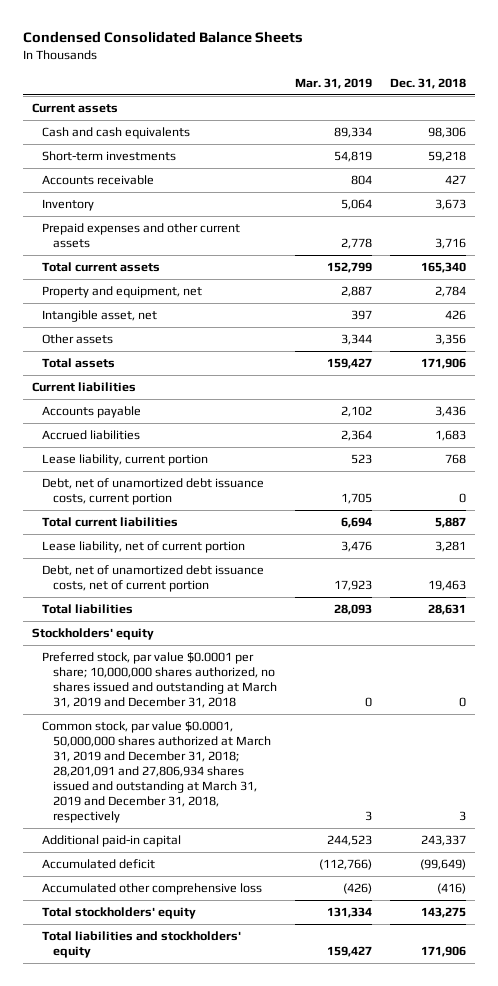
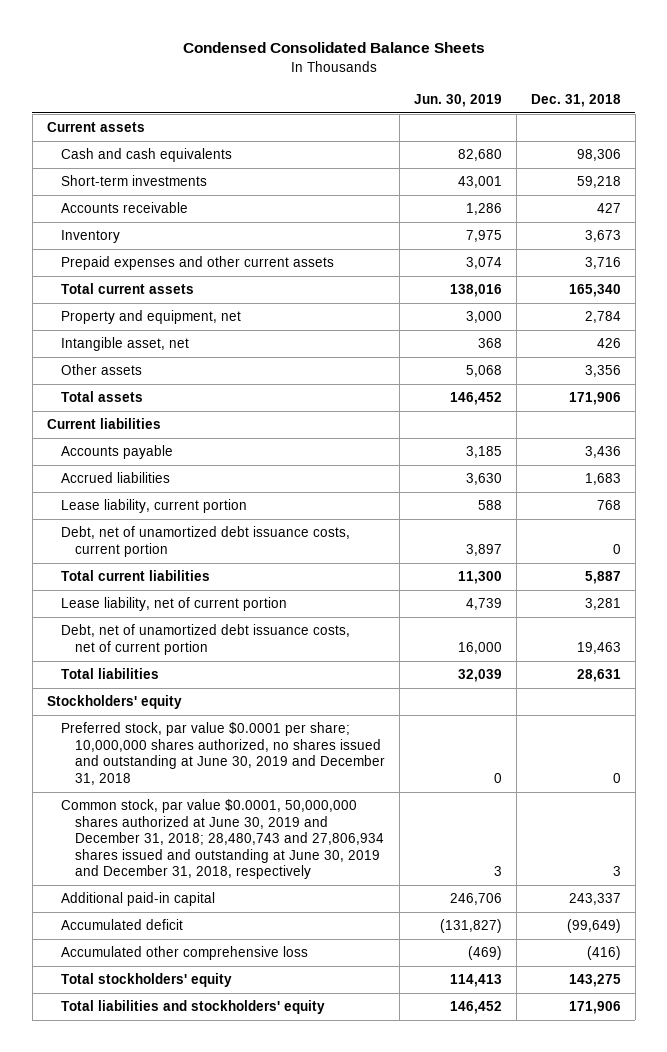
[294,78,372,90] Mar. 31, 2019 -> none
none -> [413,94,502,108] Jun. 30, 2019
[42,651,277,709] Preferred stock, par value $0.0001 per share; 10,000,000 shares authorized, no shares issued and outstanding at March 31, 2019 and December 31, 2018 -> [60,722,386,785] Preferred stock, par value $0.0001 per share; 10,000,000 shares authorized, no shares issued and outstanding at June 30, 2019 and December 31, 2018
[42,720,271,824] Common stock, par value $0.0001, 50,000,000 shares authorized at March 31, 2019 and December 31, 2018; 28,201,091 and 27,806,934 shares issued and outstanding at March 31, 2019 and December 31, 2018, respectively -> [60,799,385,880] Common stock, par value $0.0001, 50,000,000 shares authorized at June 30, 2019 and December 31, 2018; 28,480,743 and 27,806,934 shares issued and outstanding at June 30, 2019 and December 31, 2018, respectively

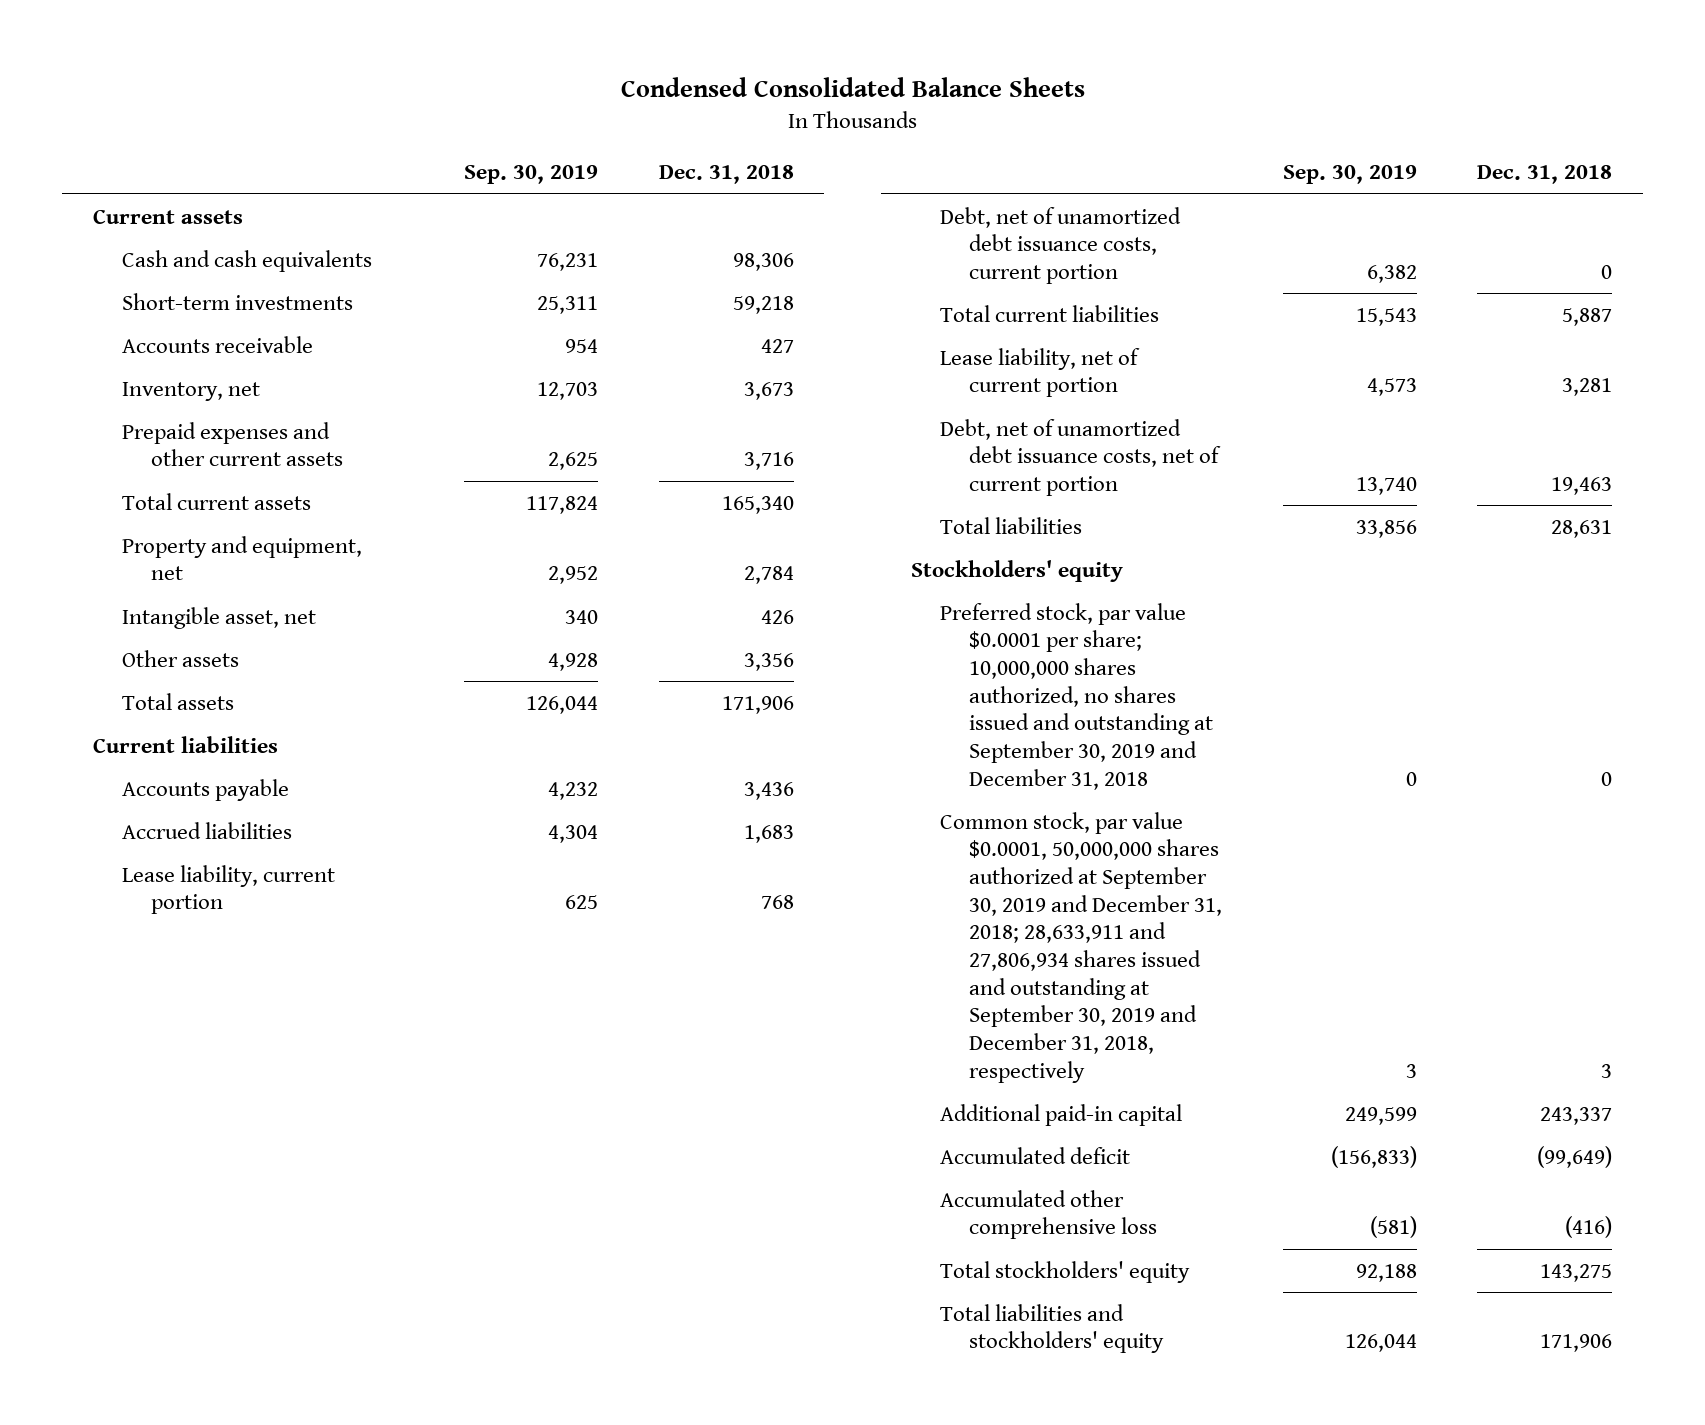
[413,94,502,108] Jun. 30, 2019 -> none
none -> [464,165,599,185] Sep. 30, 2019
[60,230,120,244] Inventory -> [121,381,260,401] Inventory, net
[60,722,386,785] Preferred stock, par value $0.0001 per share; 10,000,000 shares authorized, no shares issued and outstanding at June 30, 2019 and December 31, 2018 -> [940,602,1214,790] Preferred stock, par value $0.0001 per share; 10,000,000 shares authorized, no shares issued and outstanding at September 30, 2019 and December 31, 2018
[60,799,385,880] Common stock, par value $0.0001, 50,000,000 shares authorized at June 30, 2019 and December 31, 2018; 28,480,743 and 27,806,934 shares issued and outstanding at June 30, 2019 and December 31, 2018, respectively -> [940,811,1223,1083] Common stock, par value $0.0001, 50,000,000 shares authorized at September 30, 2019 and December 31, 2018; 28,633,911 and 27,806,934 shares issued and outstanding at September 30, 2019 and December 31, 2018, respectively

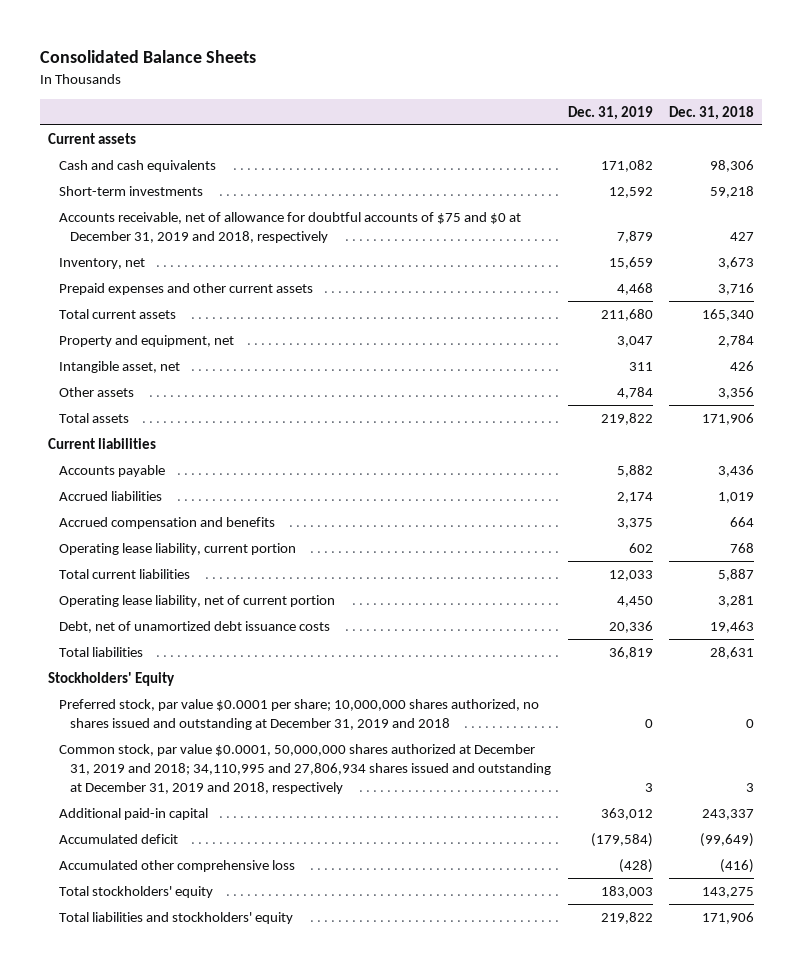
[620,77,1085,98] Condensed Consolidated Balance Sheets -> [39,50,256,64] Consolidated Balance Sheets
[464,165,599,185] Sep. 30, 2019 -> none
none -> [567,105,653,120] Dec. 31, 2019
[121,335,313,353] Accounts receivable -> [59,212,522,244] Accounts receivable, net of allowance for doubtful accounts of $75 and $0 at December 31, 2019 and 2018, respectively
[940,206,1182,284] Debt, net of unamortized debt issuance costs, current portion -> none
[744,824,795,843] 1,683 -> [717,492,754,504] 1,019
none -> [59,517,276,530] Accrued compensation and benefits
[121,864,335,915] Lease liability, current portion -> [59,543,297,556] Operating lease liability, current portion
[940,347,1141,398] Lease liability, net of current portion -> [59,595,336,608] Operating lease liability, net of current portion
[940,418,1222,496] Debt, net of unamortized debt issuance costs, net of current portion -> [59,621,331,634] Debt, net of unamortized debt issuance costs
[911,559,1124,582] Stockholders' equity -> [47,672,175,687] Stockholders' Equity
[940,602,1214,790] Preferred stock, par value $0.0001 per share; 10,000,000 shares authorized, no shares issued and outstanding at September 30, 2019 and December 31, 2018 -> [59,699,540,731] Preferred stock, par value $0.0001 per share; 10,000,000 shares authorized, no shares issued and outstanding at December 31, 2019 and 2018
[940,811,1223,1083] Common stock, par value $0.0001, 50,000,000 shares authorized at September 30, 2019 and December 31, 2018; 28,633,911 and 27,806,934 shares issued and outstanding at September 30, 2019 and December 31, 2018, respectively -> [59,744,552,795] Common stock, par value $0.0001, 50,000,000 shares authorized at December 31, 2019 and 2018; 34,110,995 and 27,806,934 shares issued and outstanding at December 31, 2019 and 2018, respectively

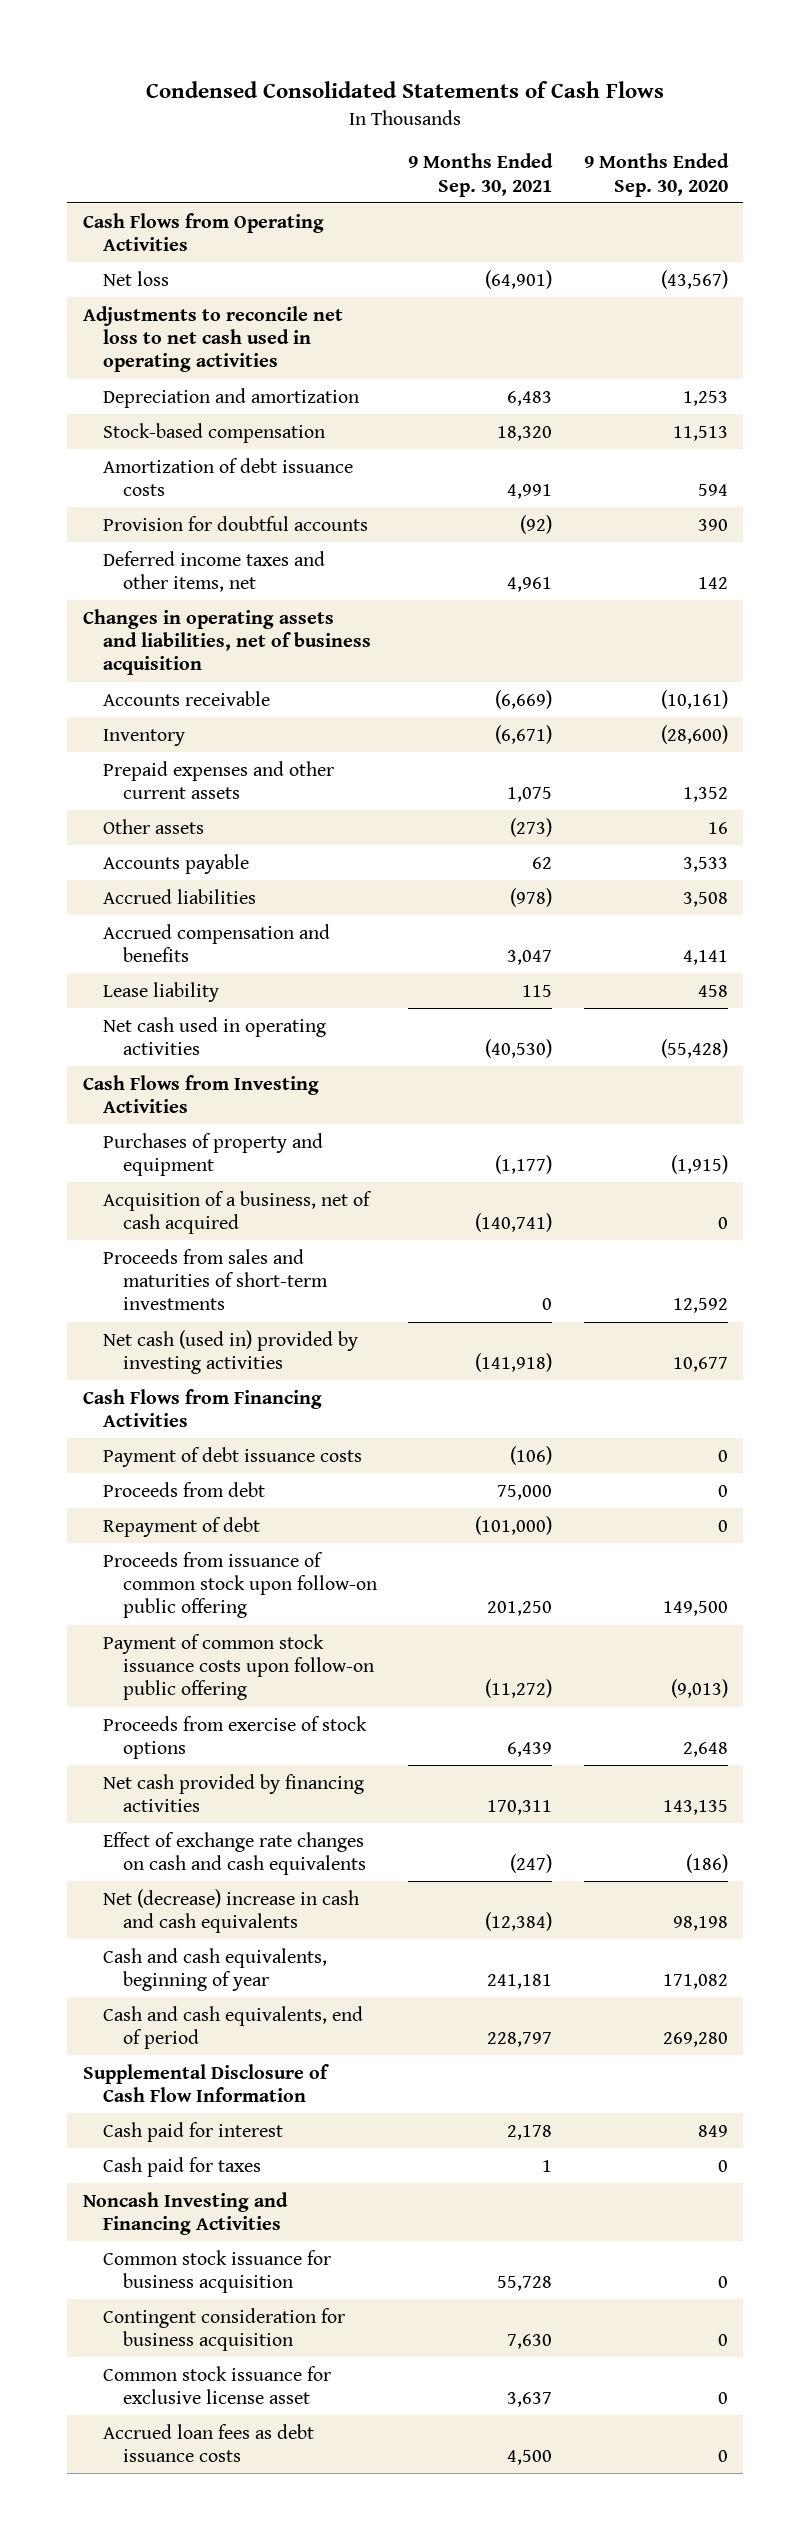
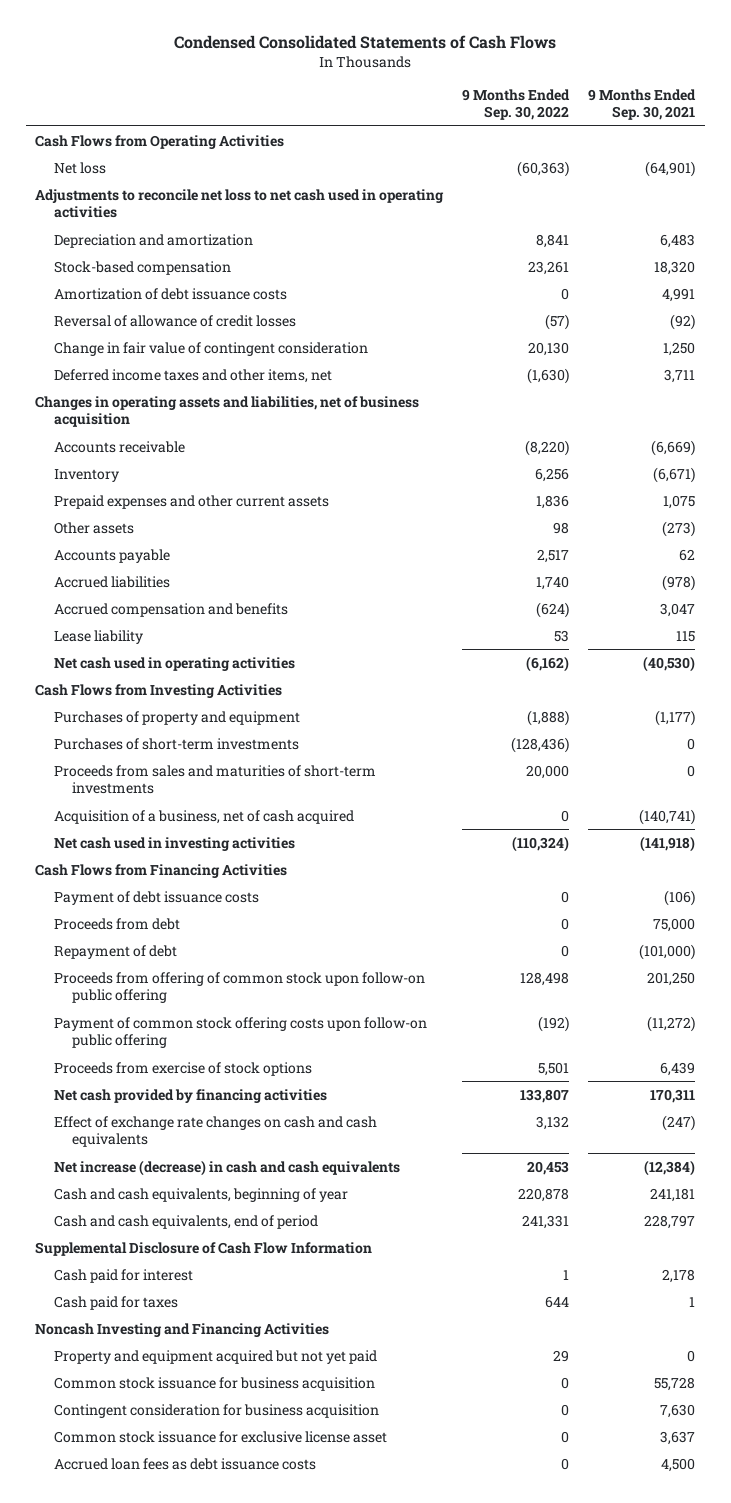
[583,153,729,197] 9 Months Ended Sep. 30, 2020 -> none
none -> [462,88,571,121] 9 Months Ended Sep. 30, 2022
[102,515,368,531] Provision for doubtful accounts -> [53,314,296,327] Reversal of allowance of credit losses
none -> [53,341,368,356] Change in fair value of contingent consideration
[507,576,553,592] 4,961 -> [664,368,696,383] 3,711
none -> [53,737,299,750] Purchases of short-term investments
[102,1190,372,1234] Acquisition of a business, net of cash acquired -> [53,809,354,824] Acquisition of a business, net of cash acquired
[102,1329,358,1374] Net cash (used in) provided by investing activities -> [53,836,295,851] Net cash used in investing activities
[102,1551,377,1619] Proceeds from issuance of common stock upon follow-on public offering -> [53,971,425,1004] Proceeds from offering of common stock upon follow-on public offering
[102,1633,374,1701] Payment of common stock issuance costs upon follow-on public offering -> [53,1016,427,1049] Payment of common stock offering costs upon follow-on public offering
[102,1888,359,1933] Net (decrease) increase in cash and cash equivalents -> [53,1159,400,1176] Net increase (decrease) in cash and cash equivalents
none -> [53,1349,377,1364] Property and equipment acquired but not yet paid

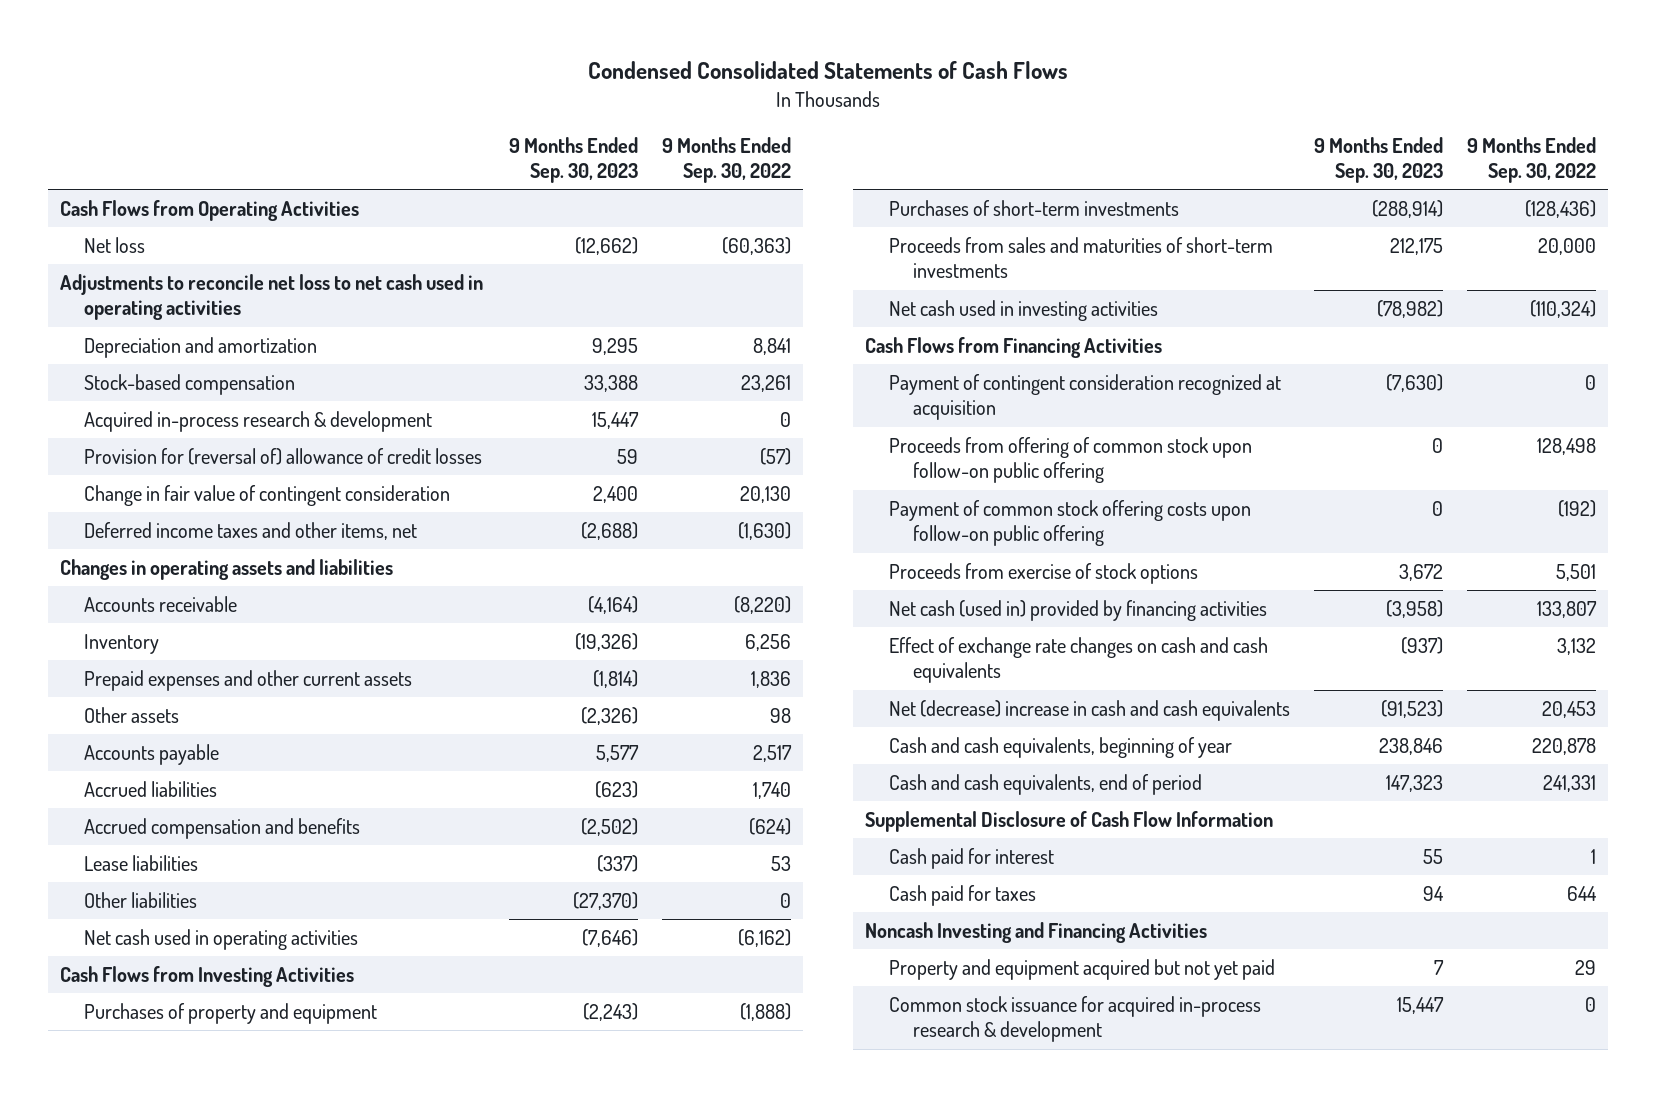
[588,88,697,121] 9 Months Ended Sep. 30, 2021 -> none
none -> [508,136,638,184] 9 Months Ended Sep. 30, 2023
[53,287,287,300] Amortization of debt issuance costs -> none
none -> [83,410,432,432] Acquired in-process research & development
[53,314,296,327] Reversal of allowance of credit losses -> [83,447,482,465] Provision for (reversal of) allowance of credit losses
[35,395,420,428] Changes in operating assets and liabilities, net of business acquisition -> [60,558,394,580] Changes in operating assets and liabilities
[53,629,143,644] Lease liability -> [83,854,198,871] Lease liabilities
none -> [83,891,197,908] Other liabilities
[53,809,354,824] Acquisition of a business, net of cash acquired -> none
[53,890,259,905] Payment of debt issuance costs -> none
[53,917,180,930] Proceeds from debt -> none
[53,944,177,959] Repayment of debt -> none
none -> [889,373,1282,421] Payment of contingent consideration recognized at acquisition
[53,1088,327,1103] Net cash provided by financing activities -> [889,599,1268,621] Net cash (used in) provided by financing activities
[53,1159,400,1176] Net increase (decrease) in cash and cash equivalents -> [889,699,1291,721] Net (decrease) increase in cash and cash equivalents
[53,1403,379,1418] Contingent consideration for business acquisition -> none
[53,1430,387,1443] Common stock issuance for exclusive license asset -> none
[53,1457,316,1470] Accrued loan fees as debt issuance costs -> none
[53,1376,375,1391] Common stock issuance for business acquisition -> [889,995,1262,1043] Common stock issuance for acquired in-process research & development

